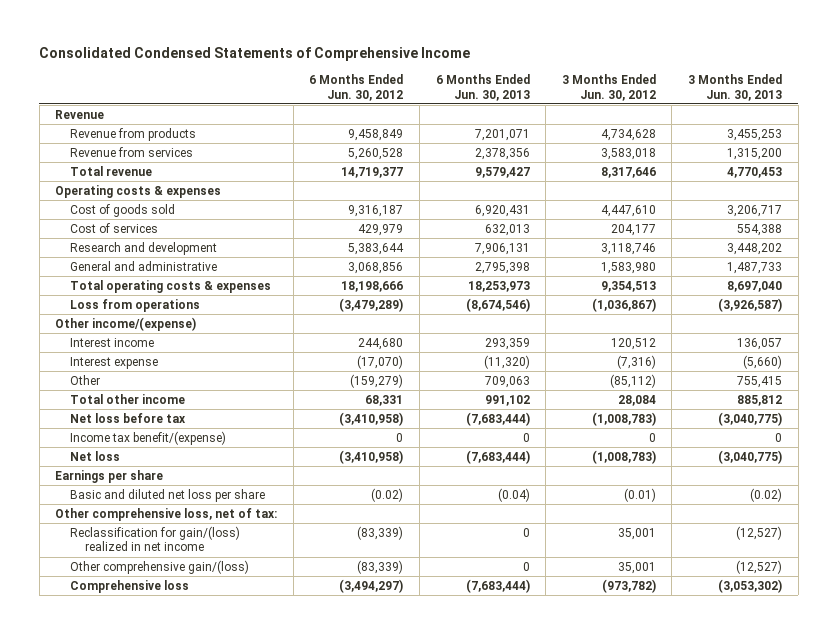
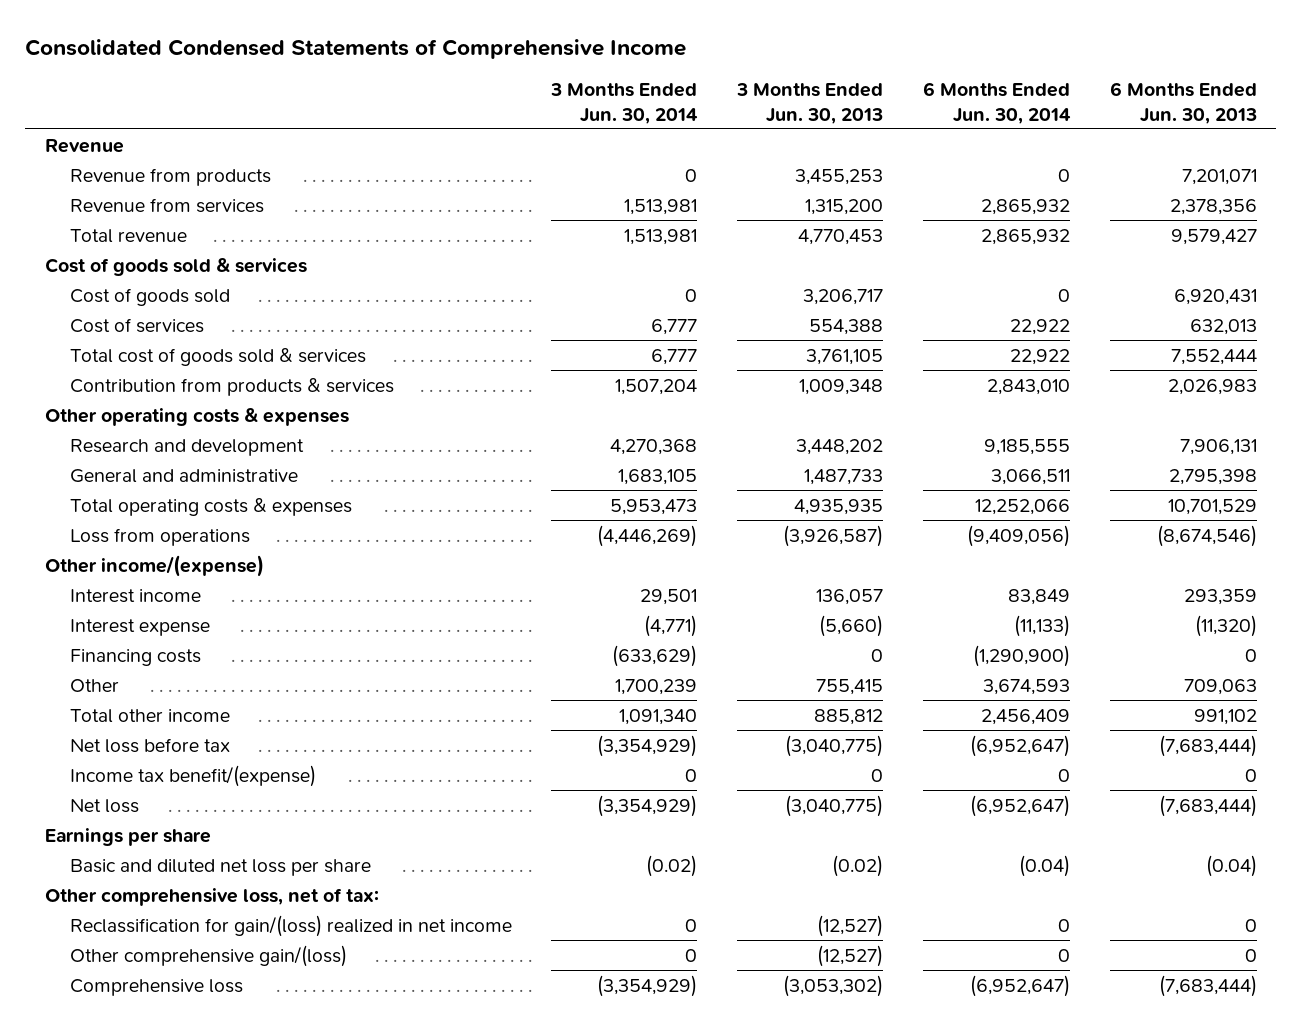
[309,73,404,101] 6 Months Ended Jun. 30, 2012 -> none
[561,73,656,101] 3 Months Ended Jun. 30, 2012 -> none
none -> [550,83,699,124] 3 Months Ended Jun. 30, 2014
none -> [922,82,1071,124] 6 Months Ended Jun. 30, 2014
[55,184,222,198] Operating costs & expenses -> none
none -> [45,257,308,276] Cost of goods sold & services
none -> [69,347,366,366] Total cost of goods sold & services
none -> [69,377,394,396] Contribution from products & services
none -> [45,407,350,426] Other operating costs & expenses
[467,280,530,292] 18,253,973 -> [1167,498,1257,515] 10,701,529
[727,280,783,292] 8,697,040 -> [794,498,884,515] 4,935,935
none -> [69,648,201,666] Financing costs

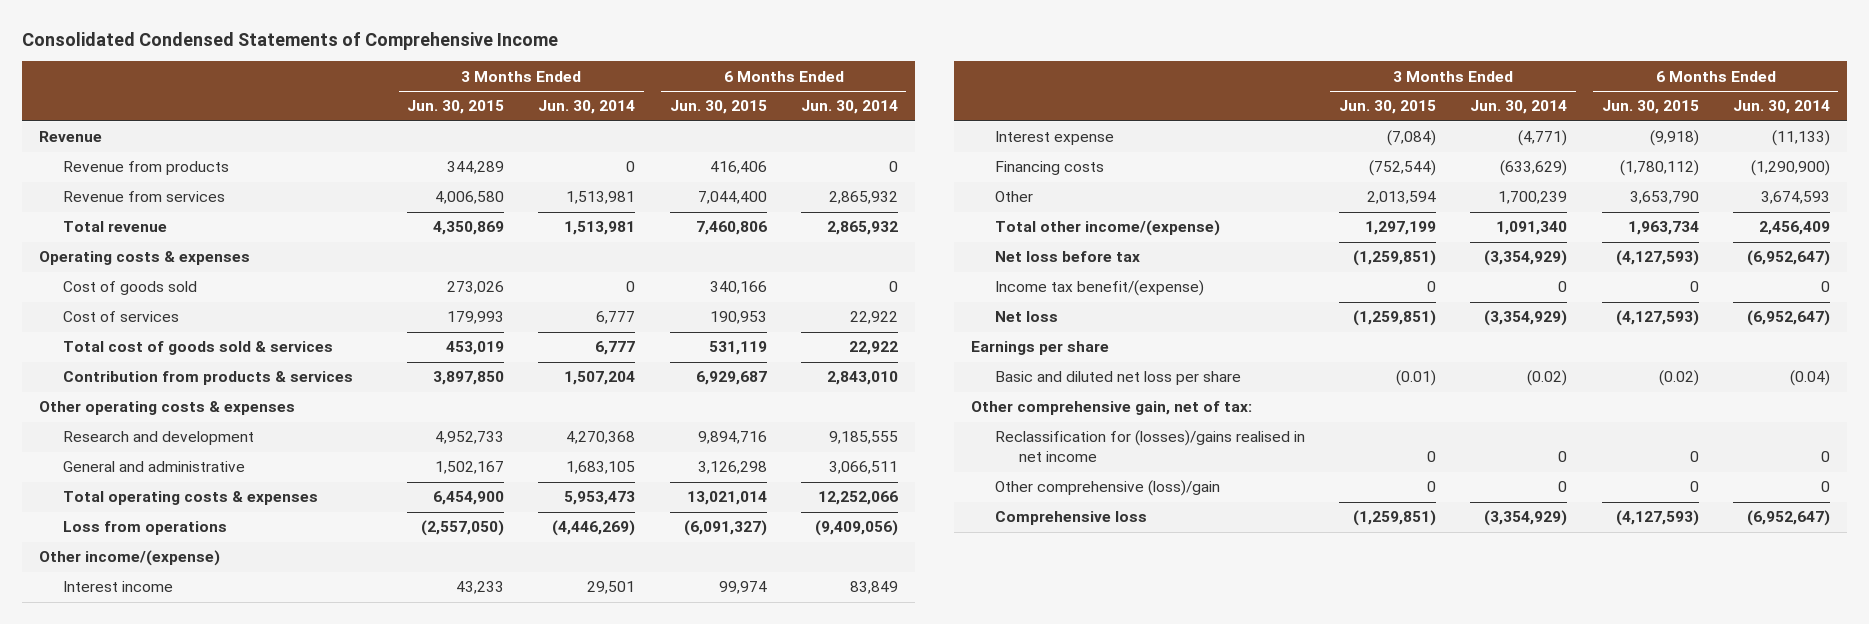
[736,83,884,124] 3 Months Ended Jun. 30, 2013 -> none
[1109,82,1257,124] 6 Months Ended Jun. 30, 2013 -> none
none -> [407,100,505,115] Jun. 30, 2015
none -> [669,100,767,115] Jun. 30, 2015
[45,257,308,276] Cost of goods sold & services -> [38,251,250,266] Operating costs & expenses
[69,708,230,723] Total other income -> [994,220,1220,237] Total other income/(expense)
[45,887,380,906] Other comprehensive loss, net of tax: -> [970,401,1252,416] Other comprehensive gain, net of tax:
[69,914,512,937] Reclassification for gain/(loss) realized in net income -> [994,430,1305,463] Reclassification for (losses)/gains realised in net income
[69,944,347,967] Other comprehensive gain/(loss) -> [994,480,1220,497] Other comprehensive (loss)/gain

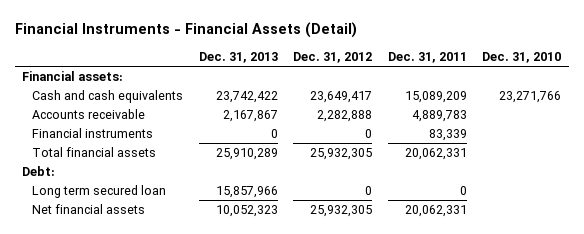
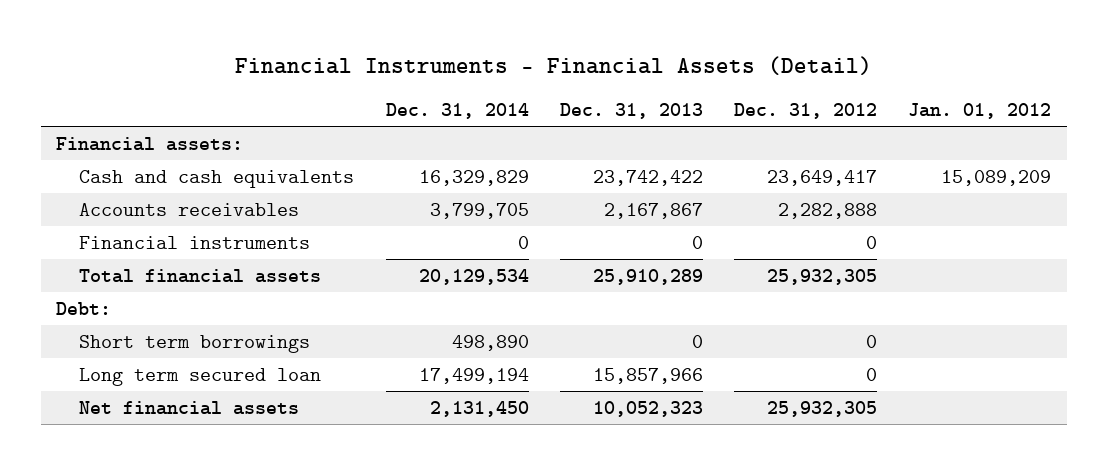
[387,52,467,64] Dec. 31, 2011 -> none
[482,52,562,64] Dec. 31, 2010 -> none
none -> [385,102,529,119] Dec. 31, 2014
none -> [907,102,1051,119] Jan. 01, 2012
[32,109,146,120] Accounts receivable -> [79,202,300,216] Accounts receivables
none -> [79,334,311,353] Short term borrowings

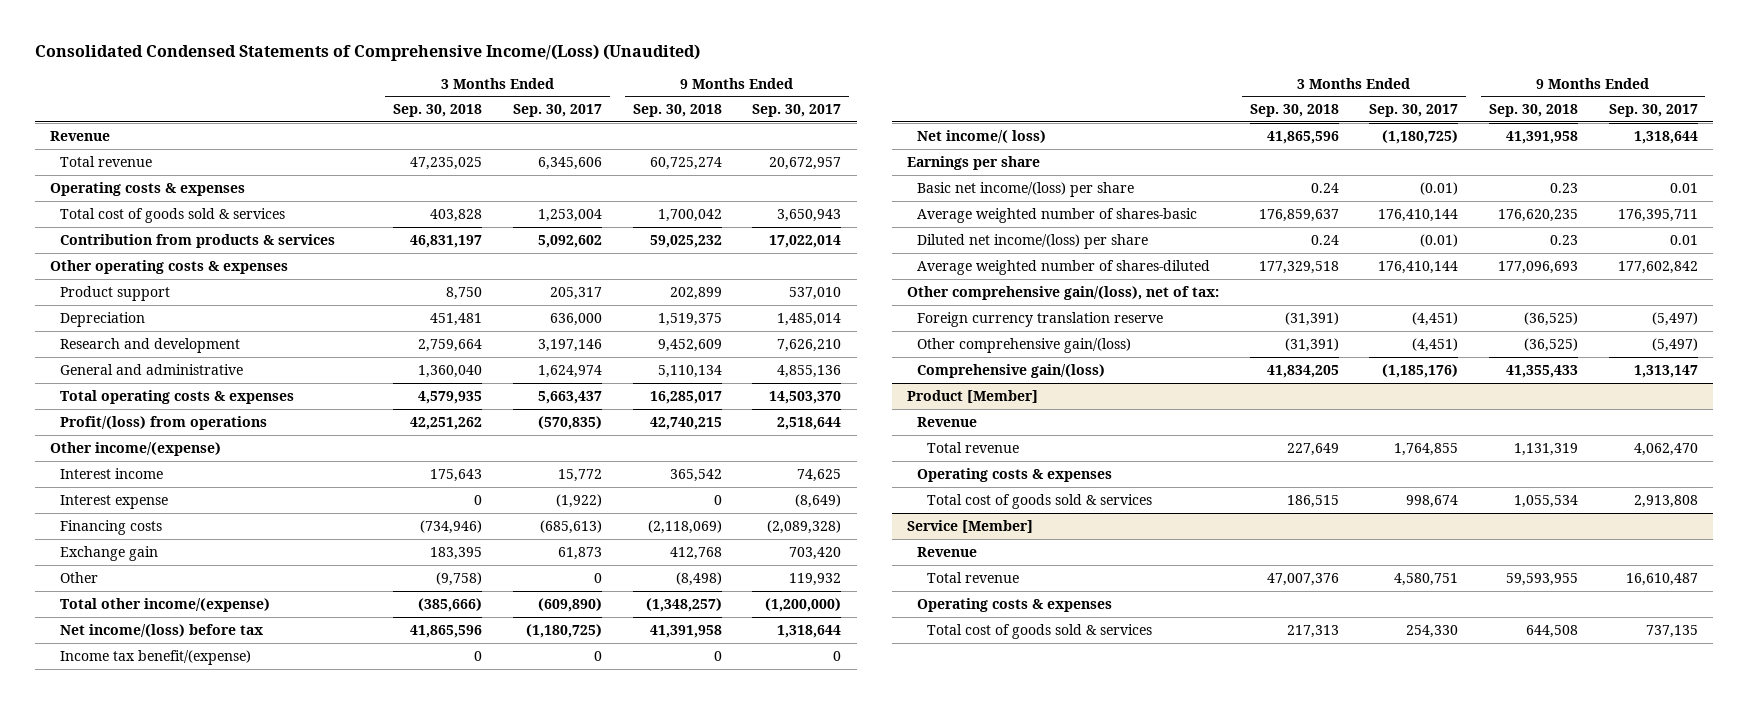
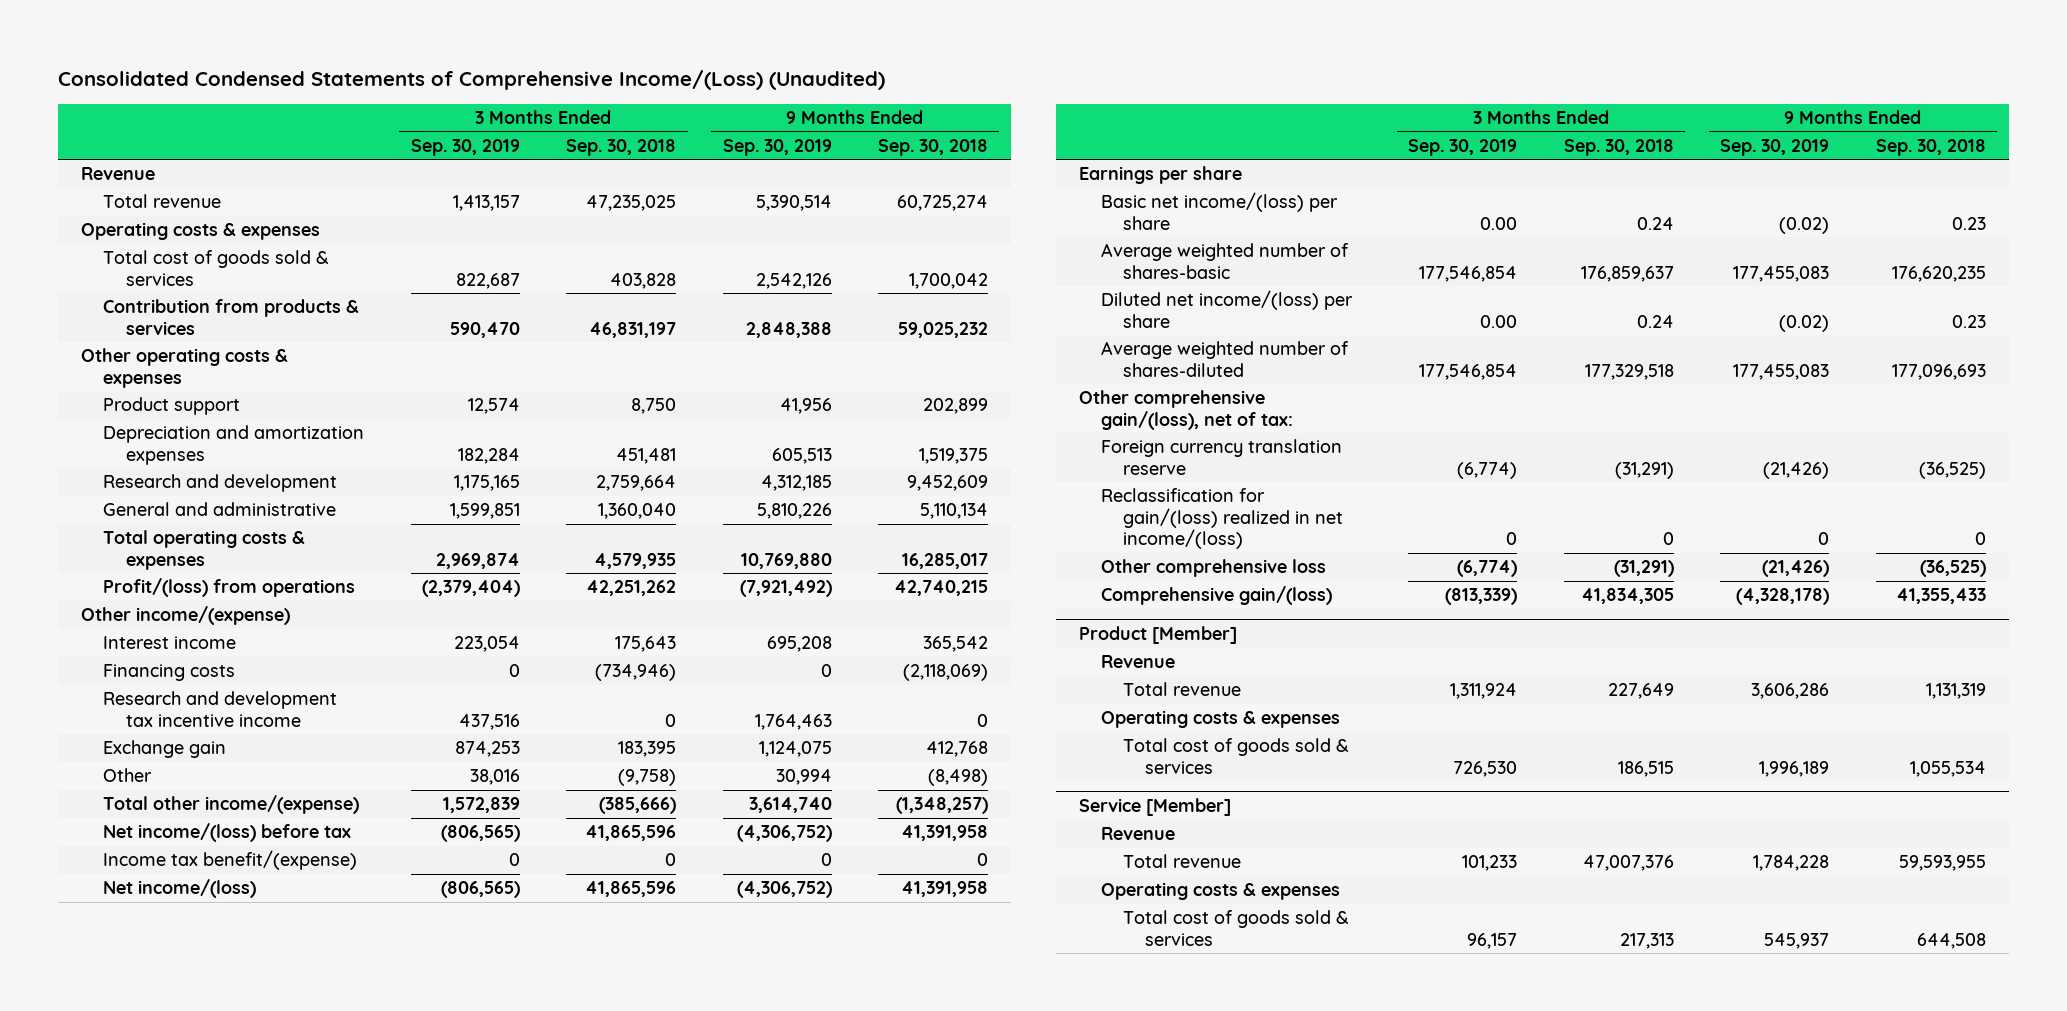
[512,104,602,118] Sep. 30, 2017 -> none
[752,104,842,118] Sep. 30, 2017 -> none
none -> [410,138,520,156] Sep. 30, 2019
none -> [722,138,832,156] Sep. 30, 2019
[60,311,146,327] Depreciation -> [103,425,365,465] Depreciation and amortization expenses
[60,494,169,509] Interest expense -> none
none -> [103,691,338,727] Research and development tax incentive income
[916,129,1046,143] Net income/( loss) -> [103,879,257,899] Net income/(loss)
[1284,311,1339,326] (31,391) -> [1614,461,1674,479] (31,291)
none -> [1101,488,1344,550] Reclassification for gain/(loss) realized in net income/(loss)
[916,337,1131,353] Other comprehensive gain/(loss) -> [1101,559,1327,578] Other comprehensive loss
[1284,337,1339,352] (31,391) -> [1613,560,1674,578] (31,291)
[1266,364,1339,378] 41,834,205 -> [1580,588,1674,605] 41,834,305

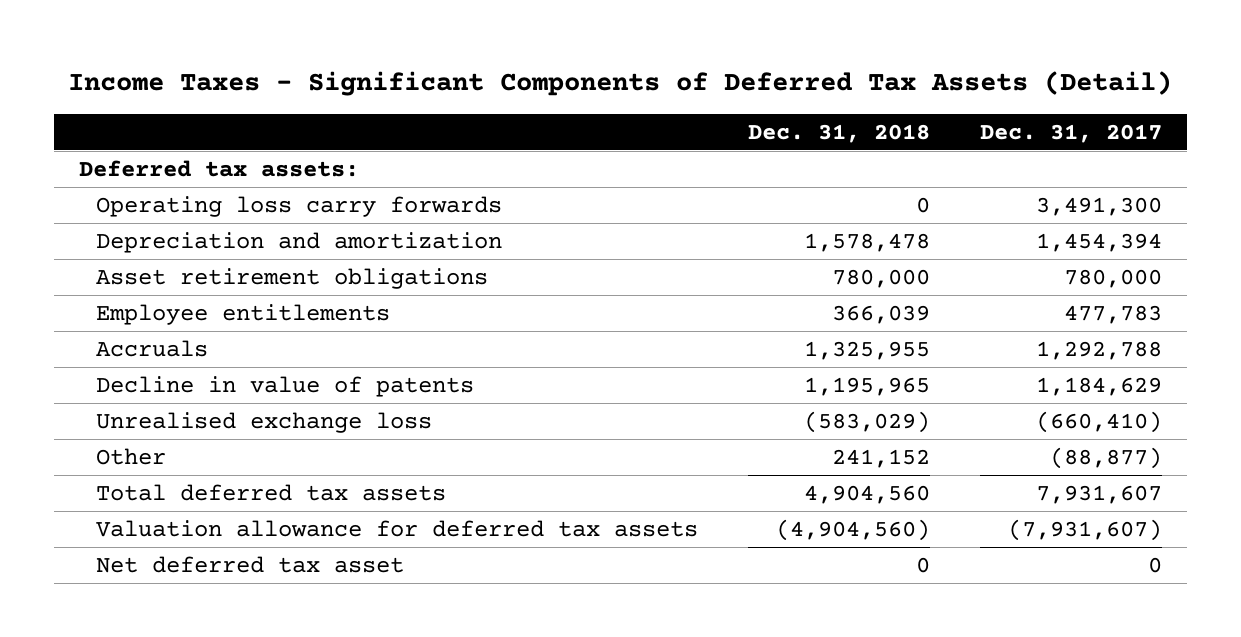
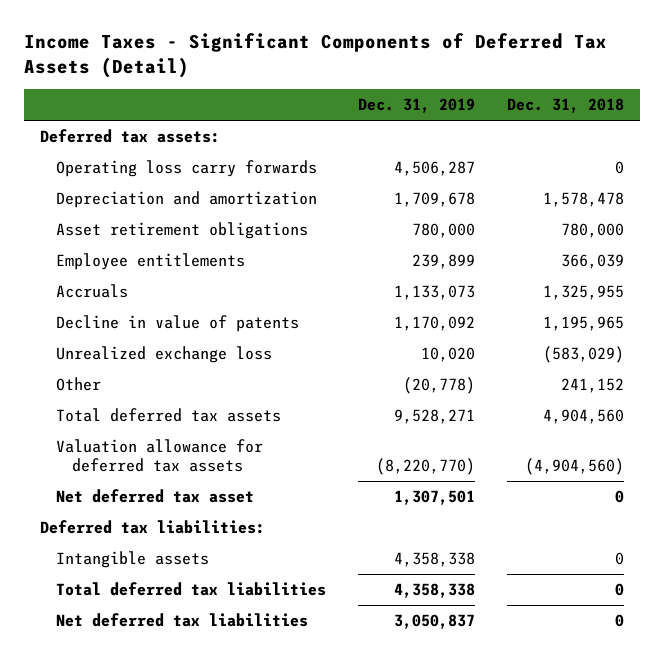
[980,123,1163,143] Dec. 31, 2017 -> none
none -> [357,98,475,114] Dec. 31, 2019
[96,411,433,433] Unrealised exchange loss -> [55,346,272,364] Unrealized exchange loss
none -> [39,520,265,535] Deferred tax liabilities:
none -> [55,551,209,569] Intangible assets
none -> [55,582,326,597] Total deferred tax liabilities
none -> [55,613,308,628] Net deferred tax liabilities

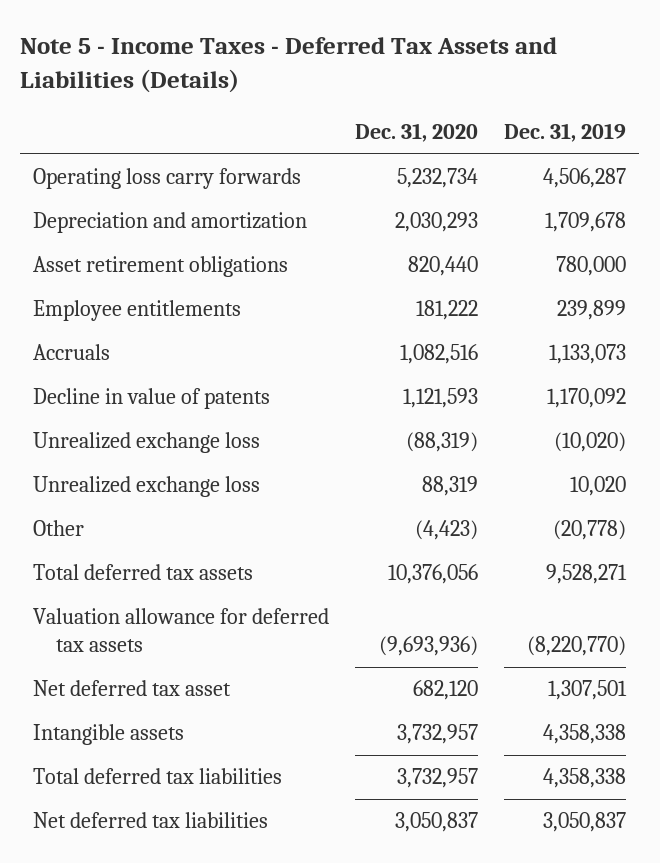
[23,33,607,79] Income Taxes - Significant Components of Deferred Tax Assets (Detail) -> [20,37,558,93] Note 5 - Income Taxes - Deferred Tax Assets and Liabilities (Details)
[506,98,624,114] Dec. 31, 2018 -> none
none -> [355,122,479,142] Dec. 31, 2020
[39,129,220,144] Deferred tax assets: -> none
none -> [33,432,261,454] Unrealized exchange loss
[39,520,265,535] Deferred tax liabilities: -> none

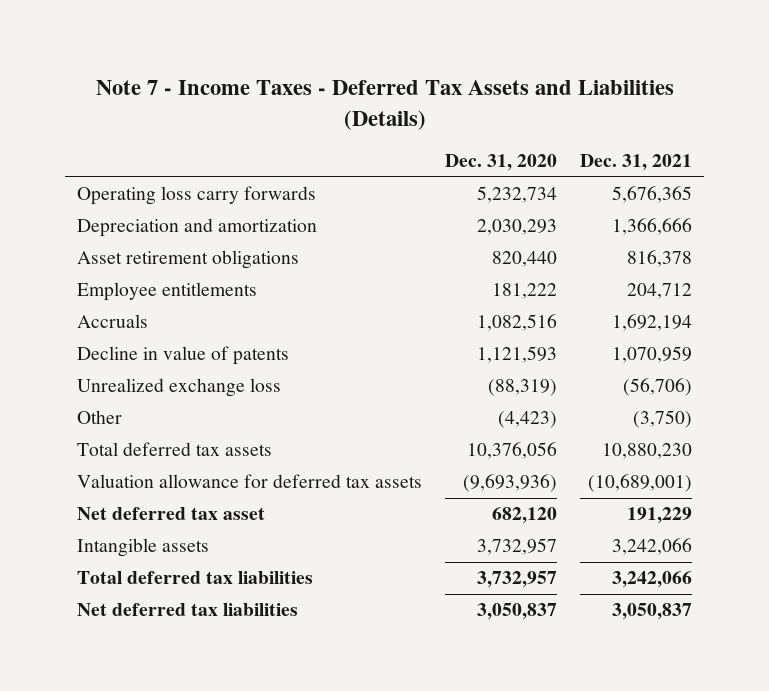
[20,37,558,93] Note 5 - Income Taxes - Deferred Tax Assets and Liabilities (Details) -> [95,80,674,130] Note 7 - Income Taxes - Deferred Tax Assets and Liabilities (Details)
[504,122,627,142] Dec. 31, 2019 -> none
none -> [580,154,693,172] Dec. 31, 2021
[33,476,261,498] Unrealized exchange loss -> none

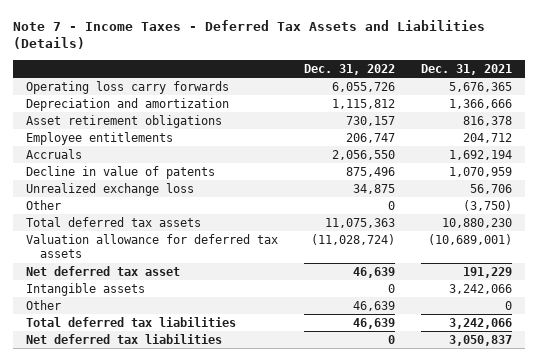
[445,154,558,172] Dec. 31, 2020 -> none
none -> [304,63,396,75] Dec. 31, 2022
[623,378,693,397] (56,706) -> [470,183,513,194] 56,706
none -> [26,299,62,310] Other

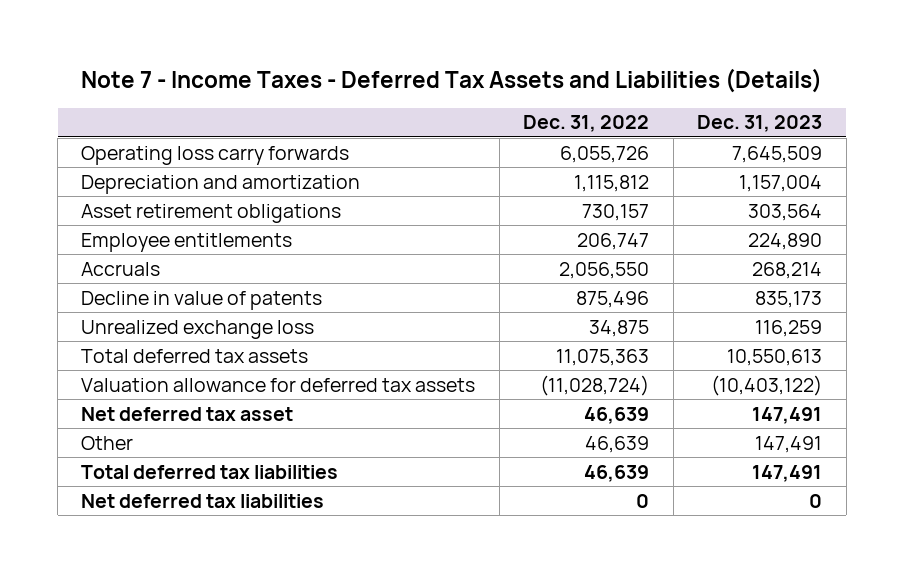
[421,63,513,75] Dec. 31, 2021 -> none
none -> [697,115,823,133] Dec. 31, 2023
[26,199,62,210] Other -> none
[26,282,146,296] Intangible assets -> none

